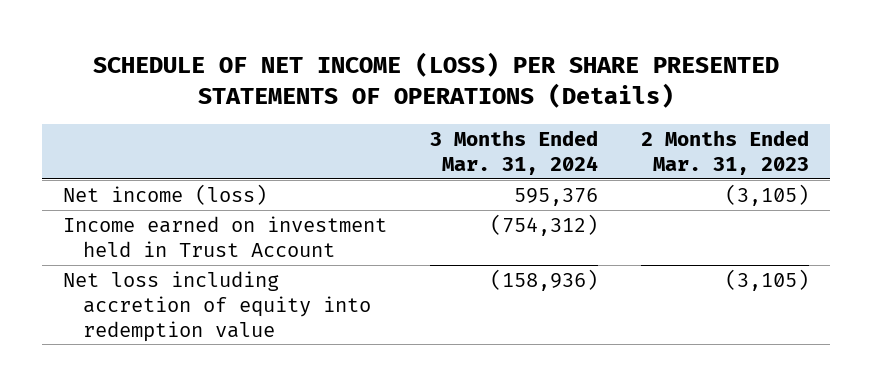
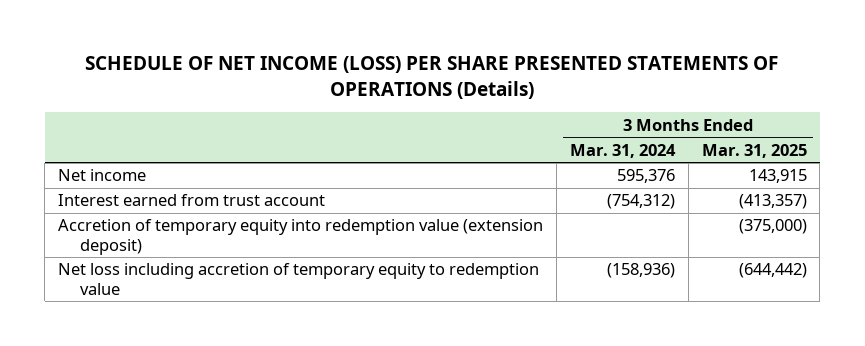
[640,130,809,176] 2 Months Ended Mar. 31, 2023 -> none
none -> [701,143,807,158] Mar. 31, 2025
[63,183,268,205] Net income (loss) -> [58,169,147,182] Net income
[63,215,388,257] Income earned on investment held in Trust Account -> [58,194,326,207] Interest earned from trust account
none -> [58,219,544,255] Accretion of temporary equity into redemption value (extension deposit)
[63,270,372,342] Net loss including accretion of equity into redemption value -> [58,263,540,295] Net loss including accretion of temporary equity to redemption value

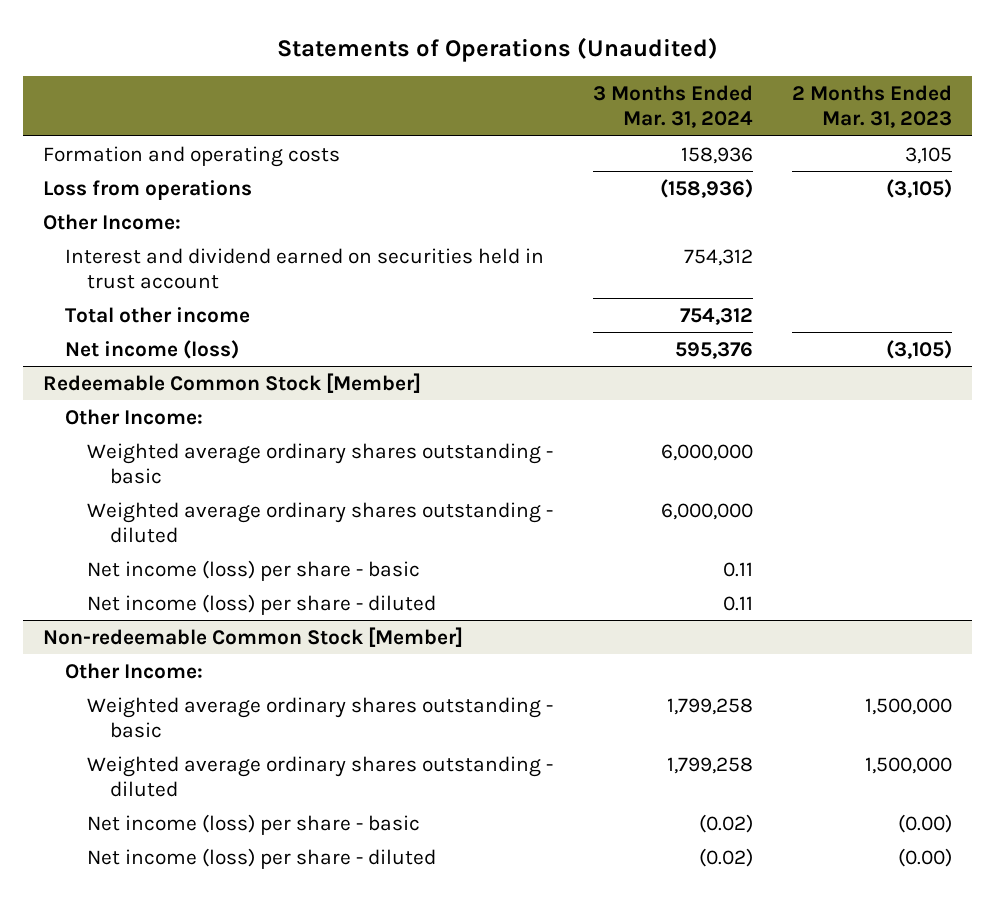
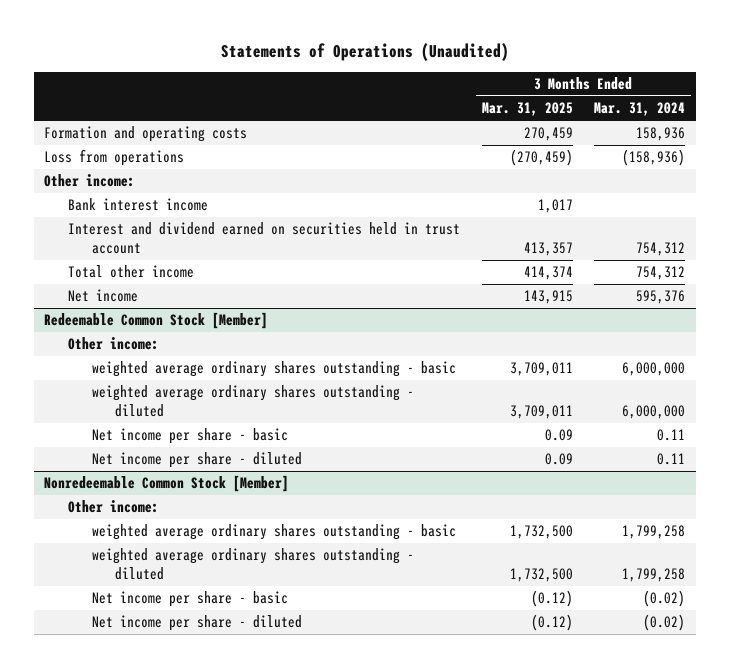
[792,85,953,129] 2 Months Ended Mar. 31, 2023 -> none
none -> [481,102,573,117] Mar. 31, 2025
[42,213,181,230] Other Income: -> [44,174,136,188] Other income:
none -> [68,198,209,212] Bank interest income
[65,339,240,359] Net income (loss) -> [68,289,139,303] Net income
[65,408,204,425] Other Income: -> [68,337,160,351] Other income:
[87,442,554,484] Weighted average ordinary shares outstanding - basic -> [91,361,456,378] weighted average ordinary shares outstanding - basic
[87,501,554,543] Weighted average ordinary shares outstanding - diluted -> [91,385,414,417] weighted average ordinary shares outstanding - diluted
[87,559,421,581] Net income (loss) per share - basic -> [91,428,288,445] Net income per share - basic
[87,593,437,615] Net income (loss) per share - diluted -> [91,452,302,469] Net income per share - diluted
[42,626,463,647] Non-redeemable Common Stock [Member] -> [44,475,290,493] Nonredeemable Common Stock [Member]
[65,662,204,679] Other Income: -> [68,500,160,514] Other income:
[87,696,554,738] Weighted average ordinary shares outstanding - basic -> [91,524,456,541] weighted average ordinary shares outstanding - basic
[87,755,554,797] Weighted average ordinary shares outstanding - diluted -> [91,548,414,580] weighted average ordinary shares outstanding - diluted
[87,813,421,835] Net income (loss) per share - basic -> [91,591,288,608] Net income per share - basic
[87,847,437,869] Net income (loss) per share - diluted -> [91,615,302,632] Net income per share - diluted

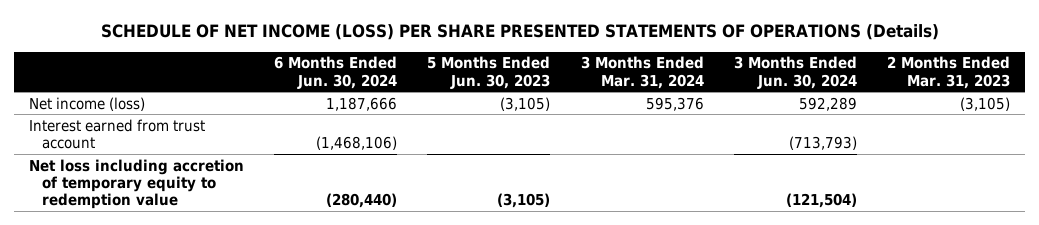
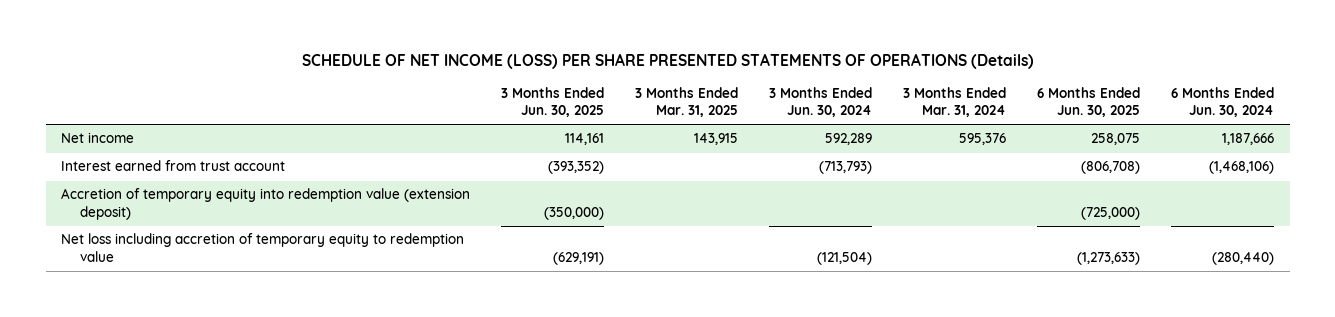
[427,56,551,89] 5 Months Ended Jun. 30, 2023 -> none
[887,56,1011,89] 2 Months Ended Mar. 31, 2023 -> none
none -> [501,87,605,118] 3 Months Ended Jun. 30, 2025
none -> [635,87,739,118] 3 Months Ended Mar. 31, 2025
none -> [1037,87,1141,118] 6 Months Ended Jun. 30, 2025
[29,96,146,111] Net income (loss) -> [61,132,135,144] Net income
none -> [61,188,471,220] Accretion of temporary equity into redemption value (extension deposit)

